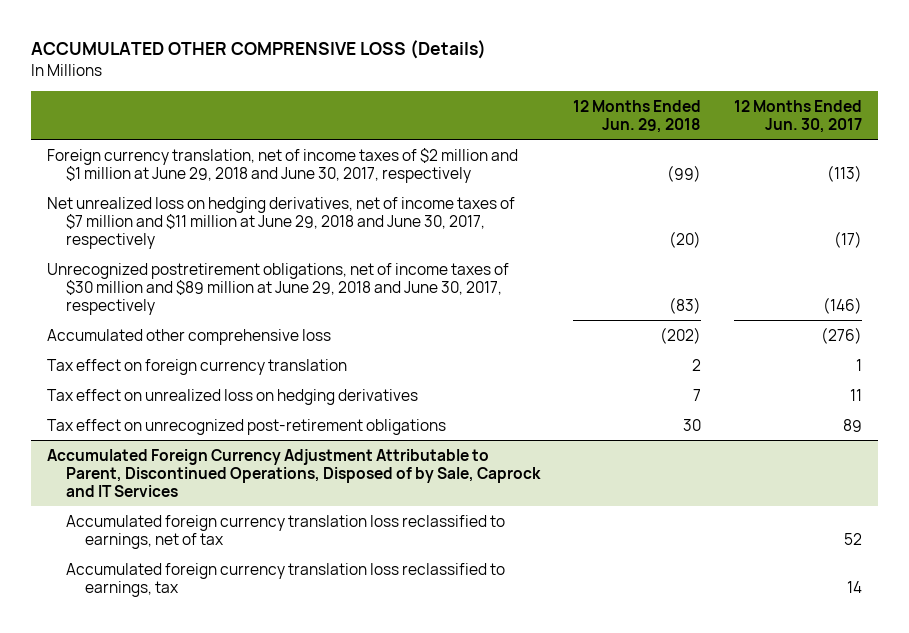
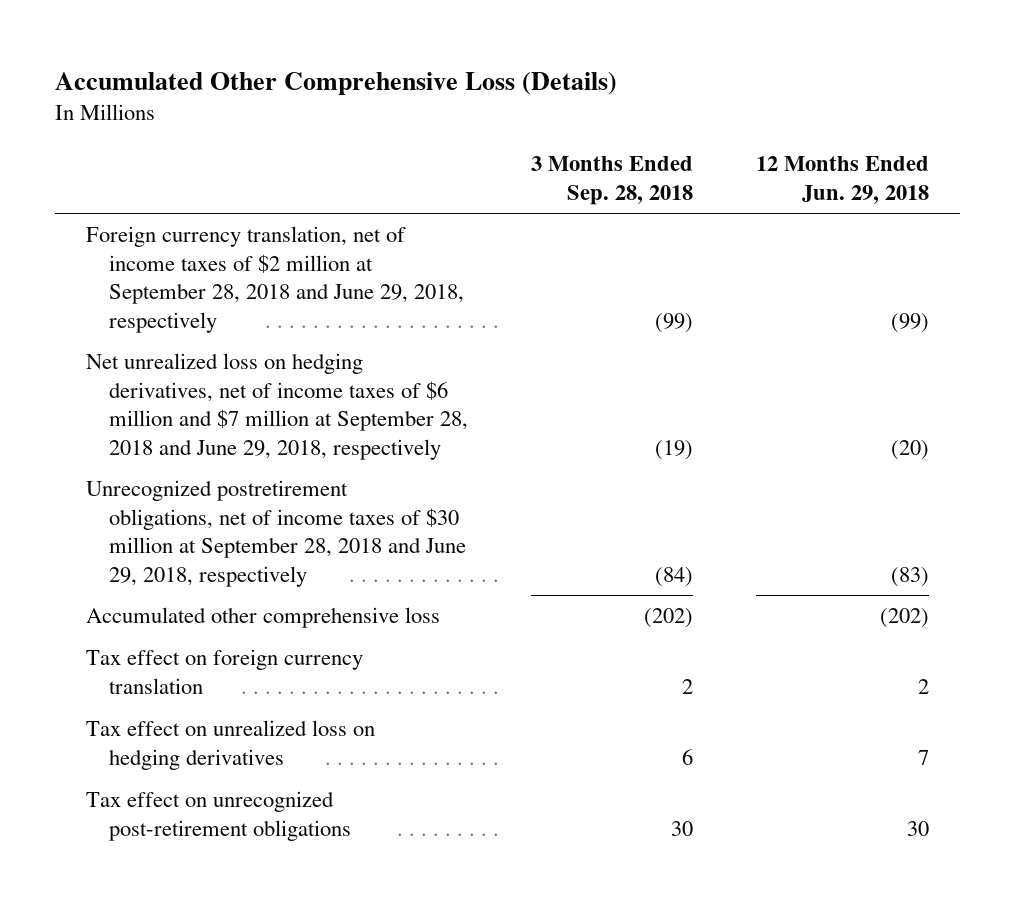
[30,39,486,59] ACCUMULATED OTHER COMPRENSIVE LOSS (Details) -> [54,71,617,95] Accumulated Other Comprehensive Loss (Details)
[733,99,862,133] 12 Months Ended Jun. 30, 2017 -> none
none -> [530,156,693,205] 3 Months Ended Sep. 28, 2018
[47,147,519,183] Foreign currency translation, net of income taxes of $2 million and $1 million at June 29, 2018 and June 30, 2017, respectively -> [86,226,464,333] Foreign currency translation, net of income taxes of $2 million at September 28, 2018 and June 29, 2018, respectively
[47,196,516,250] Net unrealized loss on hedging derivatives, net of income taxes of $7 million and $11 million at June 29, 2018 and June 30, 2017, respectively -> [86,353,468,460] Net unrealized loss on hedging derivatives, net of income taxes of $6 million and $7 million at September 28, 2018 and June 29, 2018, respectively
[47,262,510,316] Unrecognized postretirement obligations, net of income taxes of $30 million and $89 million at June 29, 2018 and June 30, 2017, respectively -> [86,480,466,587] Unrecognized postretirement obligations, net of income taxes of $30 million at September 28, 2018 and June 29, 2018, respectively
[47,448,542,498] Accumulated Foreign Currency Adjustment Attributable to Parent, Discontinued Operations, Disposed of by Sale, Caprock and IT Services -> none
[66,514,506,549] Accumulated foreign currency translation loss reclassified to earnings, net of tax -> none
[66,562,506,597] Accumulated foreign currency translation loss reclassified to earnings, tax -> none

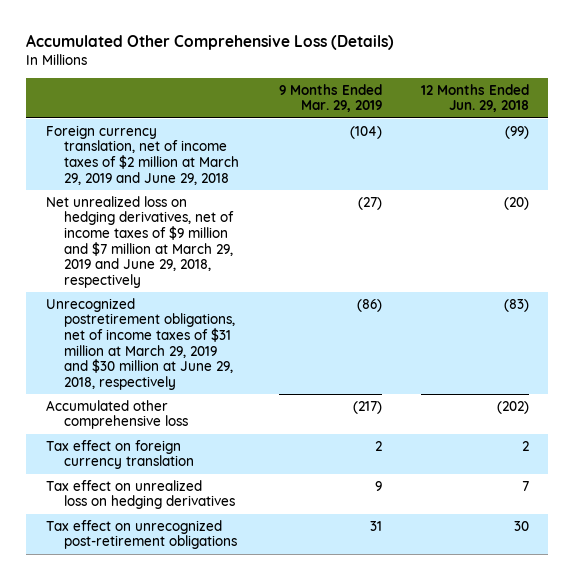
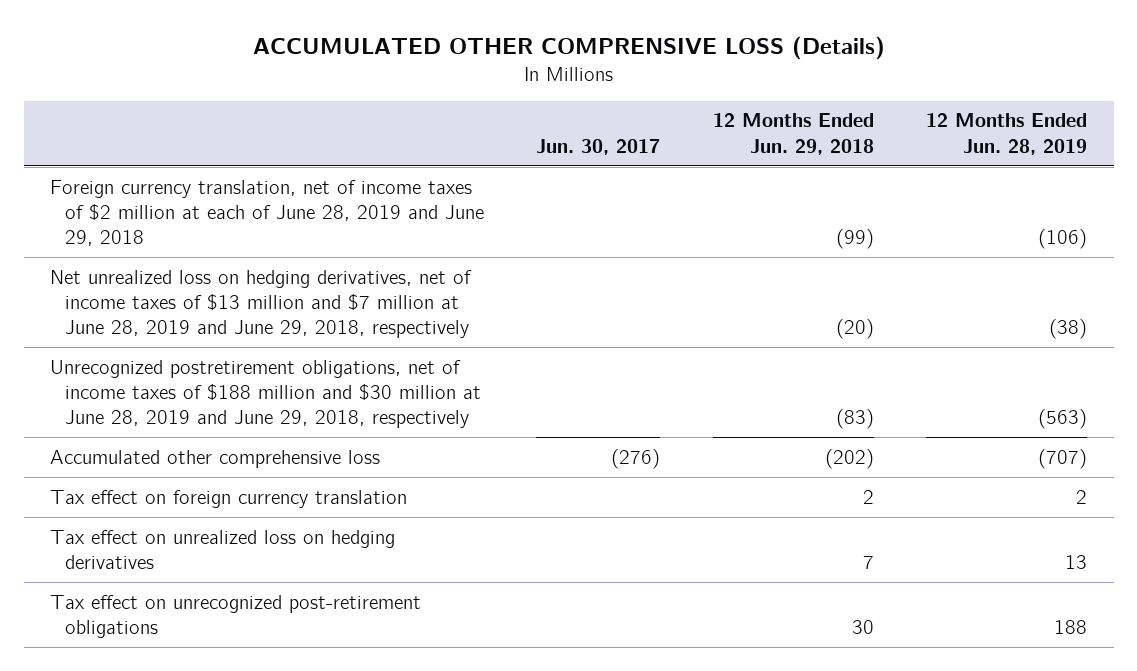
[25,33,394,50] Accumulated Other Comprehensive Loss (Details) -> [252,36,885,61] ACCUMULATED OTHER COMPRENSIVE LOSS (Details)
[278,83,382,113] 9 Months Ended Mar. 29, 2019 -> none
none -> [536,138,661,155] Jun. 30, 2017
none -> [926,113,1088,155] 12 Months Ended Jun. 28, 2019
[45,124,240,185] Foreign currency translation, net of income taxes of $2 million at March 29, 2019 and June 29, 2018 -> [50,179,484,247] Foreign currency translation, net of income taxes of $2 million at each of June 28, 2019 and June 29, 2018
[45,195,235,288] Net unrealized loss on hedging derivatives, net of income taxes of $9 million and $7 million at March 29, 2019 and June 29, 2018, respectively -> [50,269,473,339] Net unrealized loss on hedging derivatives, net of income taxes of $13 million and $7 million at June 28, 2019 and June 29, 2018, respectively
[45,297,236,390] Unrecognized postretirement obligations, net of income taxes of $31 million at March 29, 2019 and $30 million at June 29, 2018, respectively -> [50,359,481,429] Unrecognized postretirement obligations, net of income taxes of $188 million and $30 million at June 28, 2019 and June 29, 2018, respectively

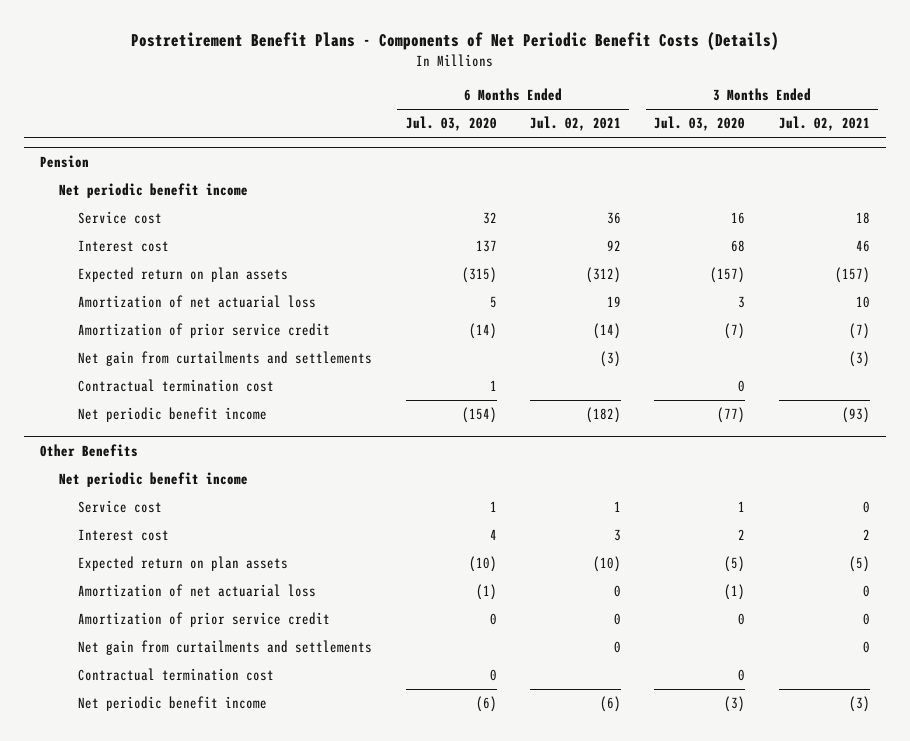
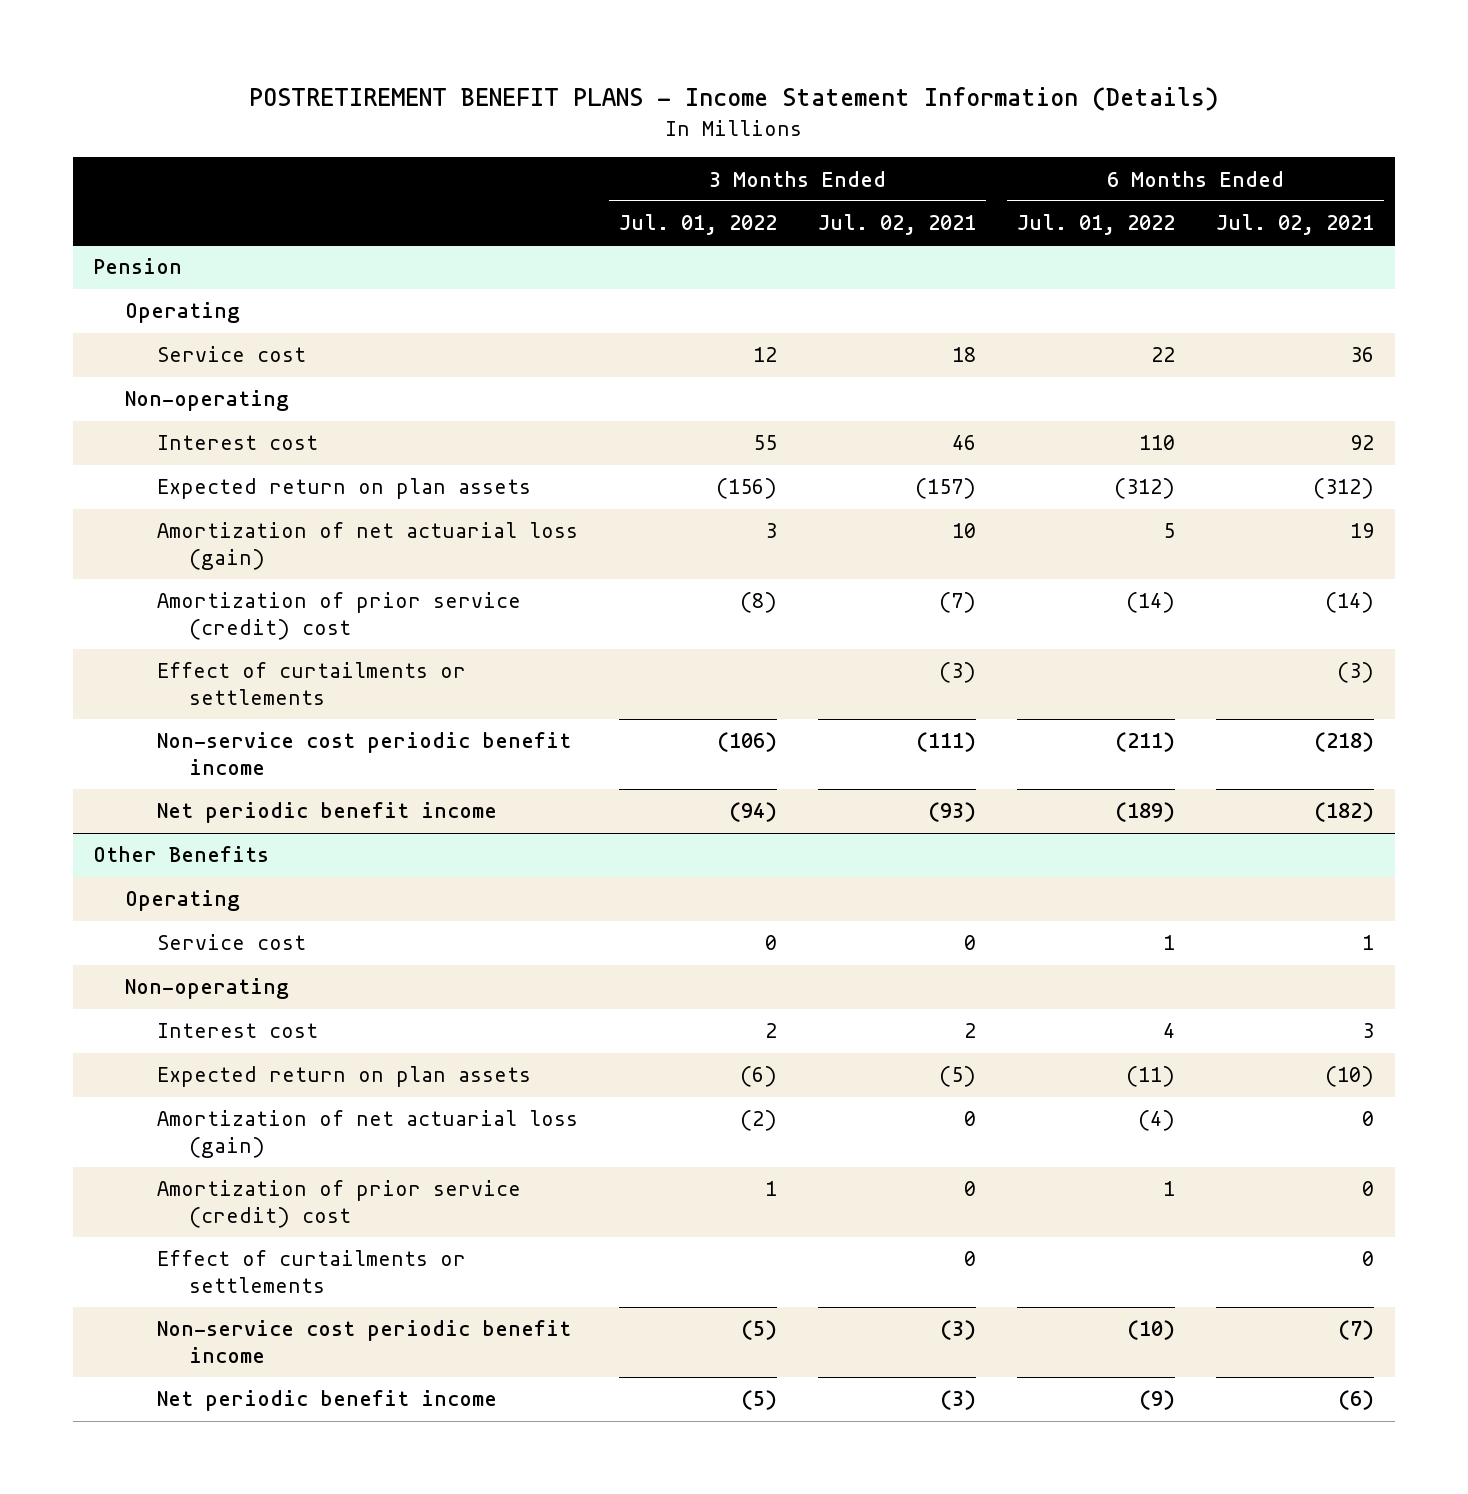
[131,32,780,51] Postretirement Benefit Plans - Components of Net Periodic Benefit Costs (Details) -> [248,87,1219,112] POSTRETIREMENT BENEFIT PLANS - Income Statement Information (Details)
[405,116,497,132] Jul. 03, 2020 -> none
[654,116,746,132] Jul. 03, 2020 -> none
none -> [619,214,778,236] Jul. 01, 2022
none -> [1017,214,1176,236] Jul. 01, 2022
[59,183,249,199] Net periodic benefit income -> none
none -> [125,302,241,324] Operating
none -> [125,390,290,412] Non-operating
[78,379,275,393] Contractual termination cost -> none
[78,295,317,309] Amortization of net actuarial loss -> [157,522,579,570] Amortization of net actuarial loss (gain)
[78,323,331,339] Amortization of prior service credit -> [157,592,522,640] Amortization of prior service (credit) cost
[78,351,373,367] Net gain from curtailments and settlements -> [157,662,467,705] Effect of curtailments or settlements
none -> [157,732,572,775] Non-service cost periodic benefit income
[59,472,249,488] Net periodic benefit income -> none
none -> [125,890,241,912] Operating
none -> [125,978,290,1000] Non-operating
[78,668,275,682] Contractual termination cost -> none
[78,584,317,598] Amortization of net actuarial loss -> [157,1110,579,1158] Amortization of net actuarial loss (gain)
[78,612,331,628] Amortization of prior service credit -> [157,1180,522,1228] Amortization of prior service (credit) cost
[78,640,373,656] Net gain from curtailments and settlements -> [157,1250,467,1293] Effect of curtailments or settlements
none -> [157,1320,572,1363] Non-service cost periodic benefit income

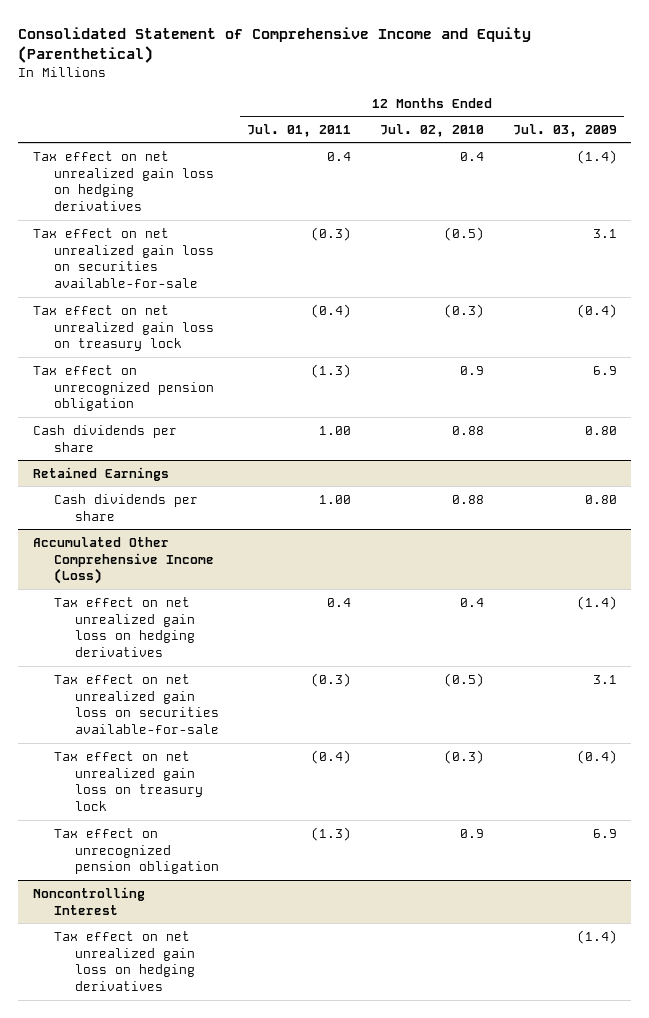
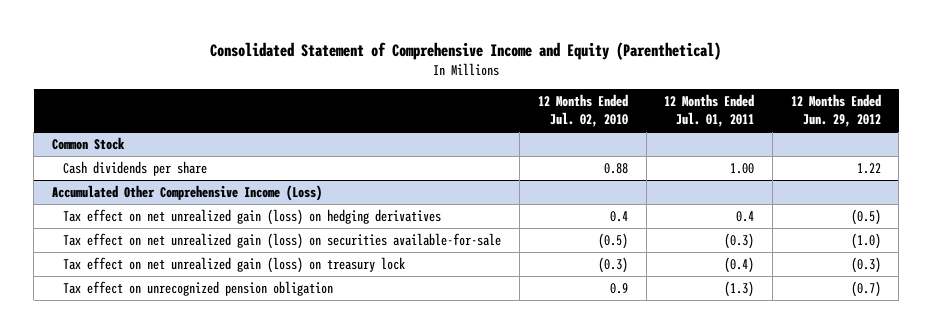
[512,123,617,137] Jul. 03, 2009 -> none
none -> [790,94,881,127] 12 Months Ended Jun. 29, 2012
[32,150,214,212] Tax effect on net unrealized gain loss on hedging derivatives -> none
[32,227,214,289] Tax effect on net unrealized gain loss on securities available-for-sale -> none
[32,304,214,352] Tax effect on net unrealized gain loss on treasury lock -> none
[32,364,214,412] Tax effect on unrecognized pension obligation -> none
[32,424,177,452] Cash dividends per share -> none
[32,466,169,481] Retained Earnings -> none
none -> [52,137,126,151] Common Stock
[53,596,195,658] Tax effect on net unrealized gain loss on hedging derivatives -> [63,209,442,226] Tax effect on net unrealized gain (loss) on hedging derivatives
[53,673,219,735] Tax effect on net unrealized gain loss on securities available-for-sale -> [63,233,502,250] Tax effect on net unrealized gain (loss) on securities available-for-sale
[53,750,203,812] Tax effect on net unrealized gain loss on treasury lock -> [63,257,406,274] Tax effect on net unrealized gain (loss) on treasury lock
[32,886,145,915] Noncontrolling Interest -> none
[53,930,195,992] Tax effect on net unrealized gain loss on hedging derivatives -> none

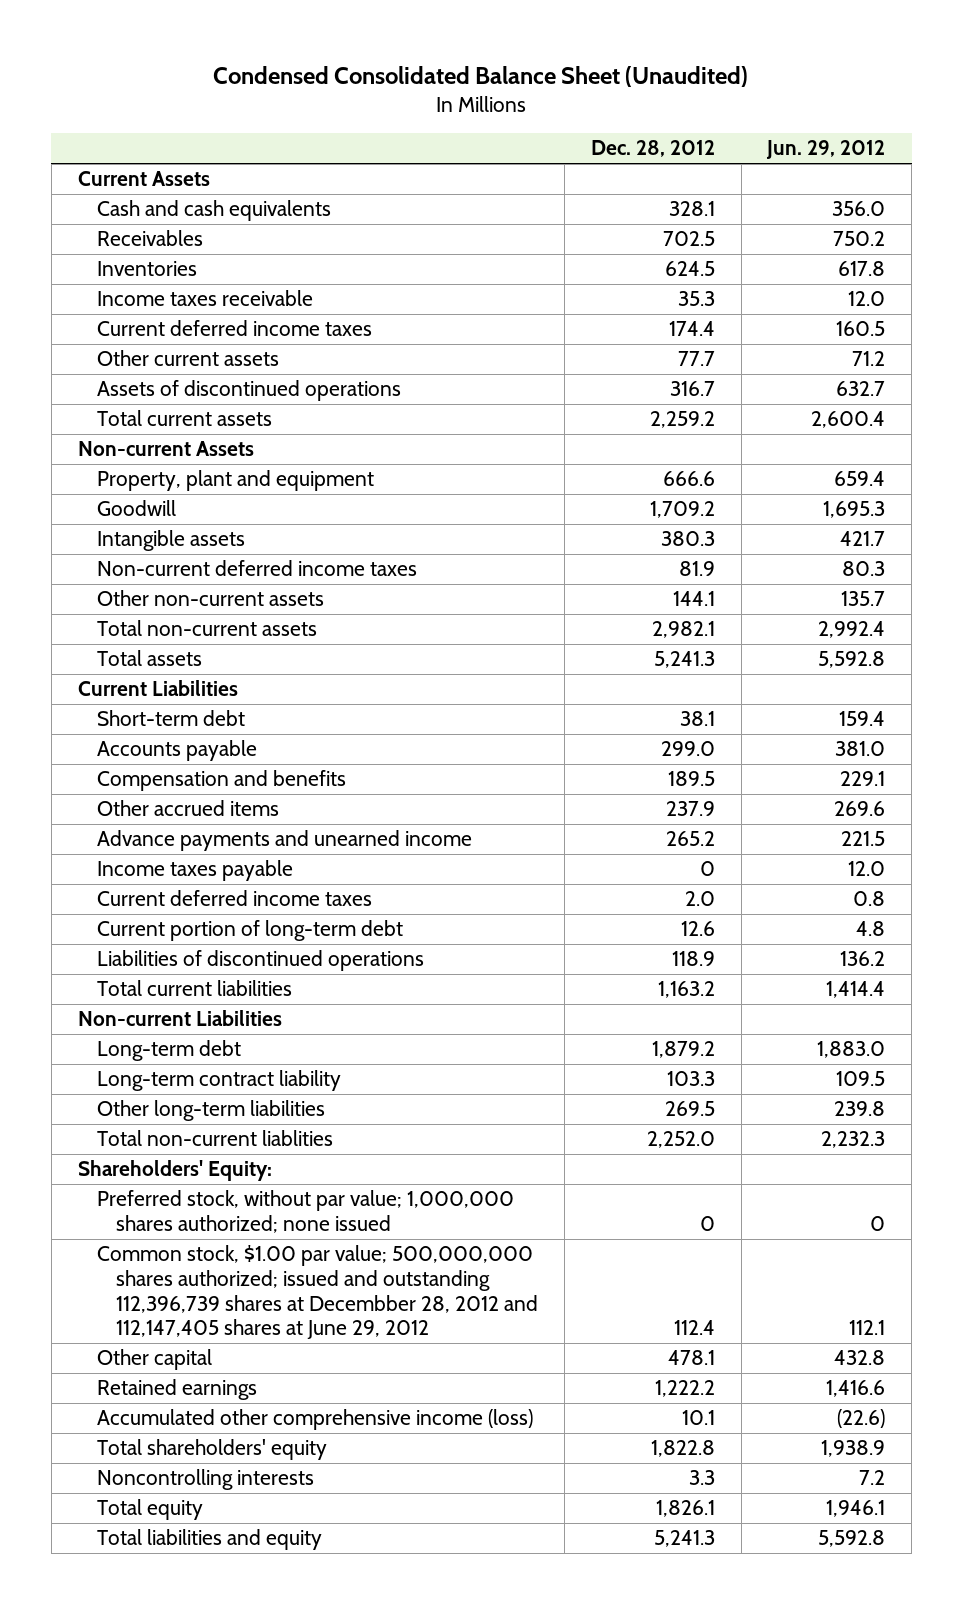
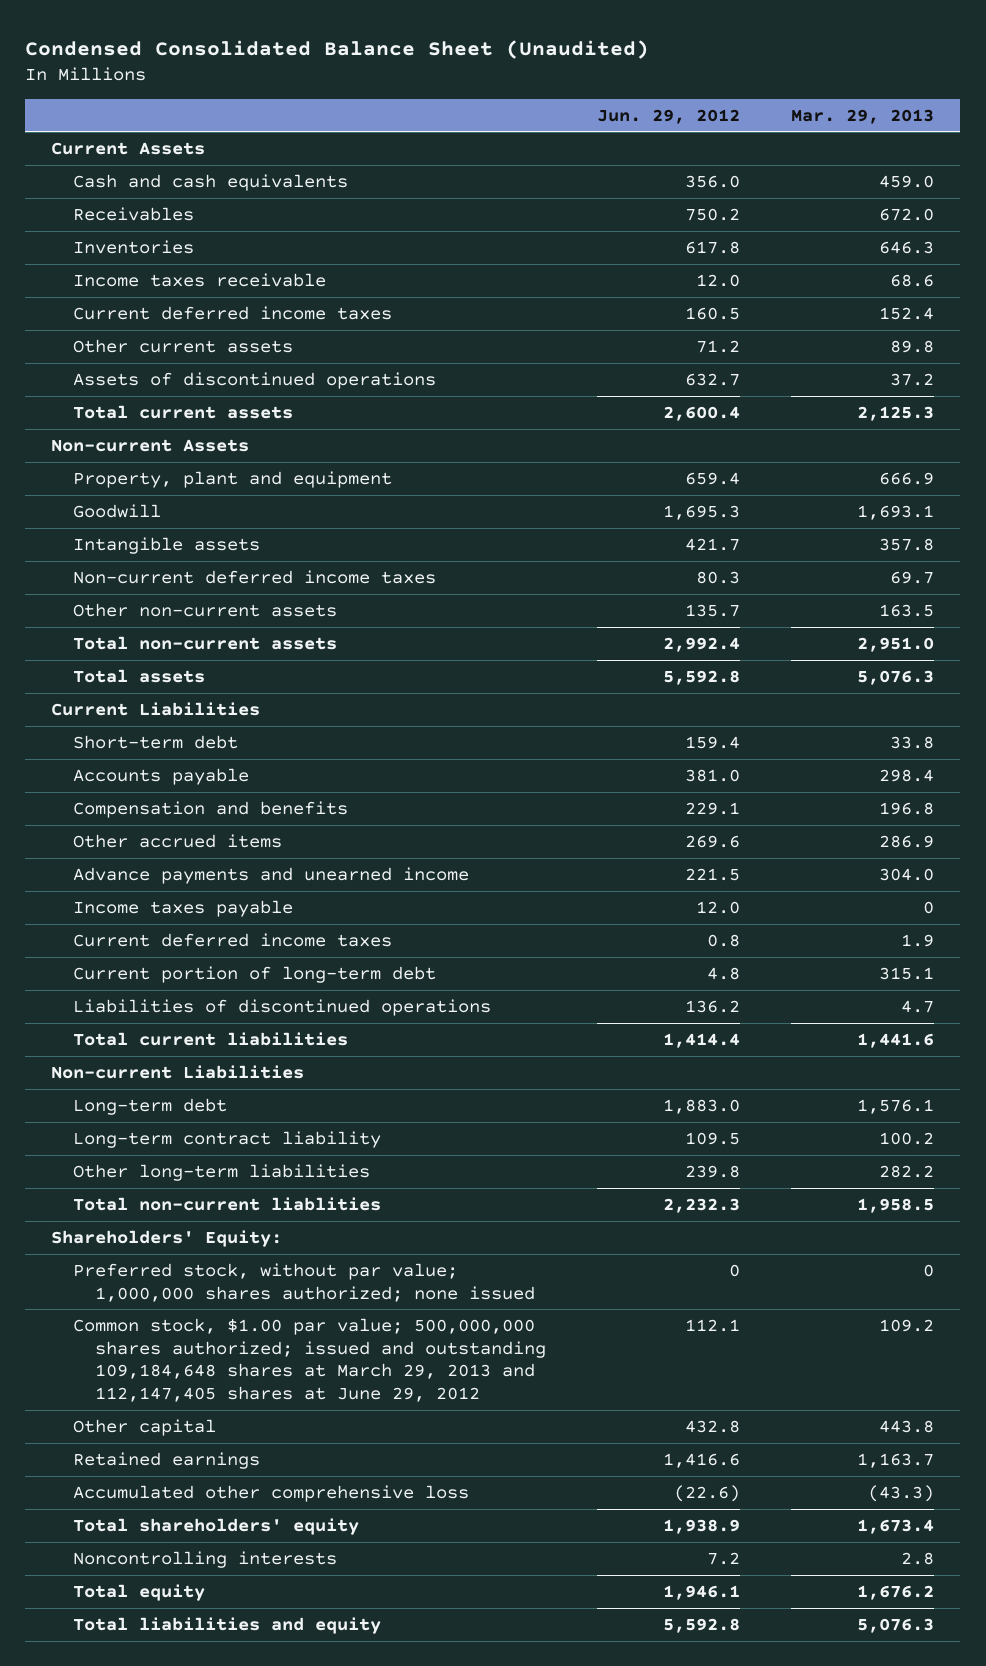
[590,140,715,158] Dec. 28, 2012 -> none
none -> [791,108,935,124] Mar. 29, 2013
[96,1245,538,1340] Common stock, $1.00 par value; 500,000,000 shares authorized; issued and outstanding 112,396,739 shares at Decembber 28, 2012 and 112,147,405 shares at June 29, 2012 -> [72,1317,546,1403] Common stock, $1.00 par value; 500,000,000 shares authorized; issued and outstanding 109,184,648 shares at March 29, 2013 and 112,147,405 shares at June 29, 2012
[96,1409,533,1431] Accumulated other comprehensive income (loss) -> [72,1484,469,1502] Accumulated other comprehensive loss

